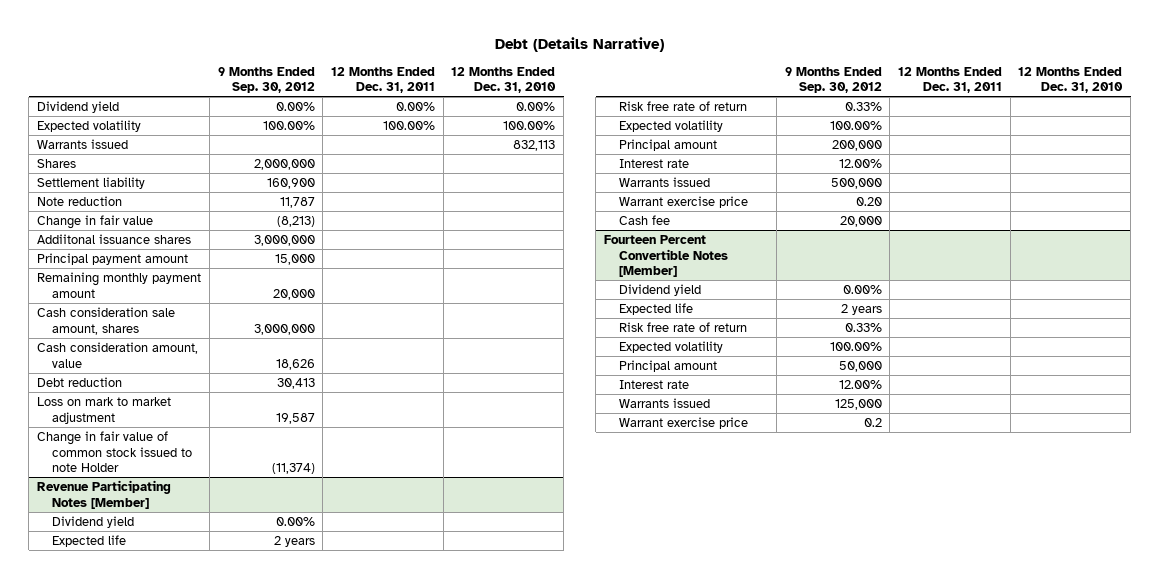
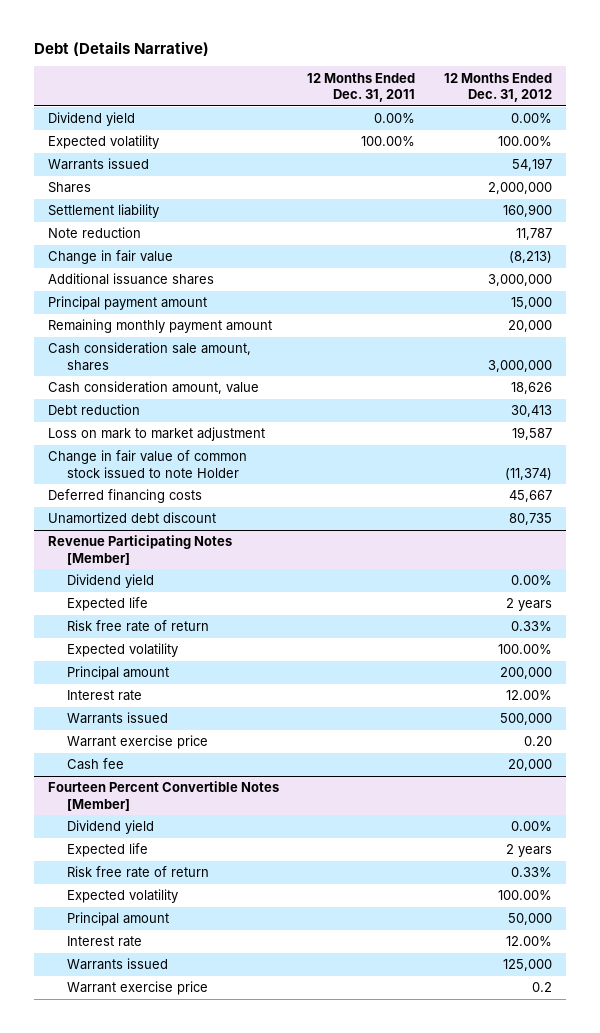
[217,66,315,94] 9 Months Ended Sep. 30, 2012 -> none
[451,66,557,94] 12 Months Ended Dec. 31, 2010 -> none
none -> [443,72,552,103] 12 Months Ended Dec. 31, 2012
[37,233,192,244] Addiitonal issuance shares -> [47,273,214,286] Additional issuance shares
none -> [47,489,202,504] Deferred financing costs
none -> [47,512,216,525] Unamortized debt discount

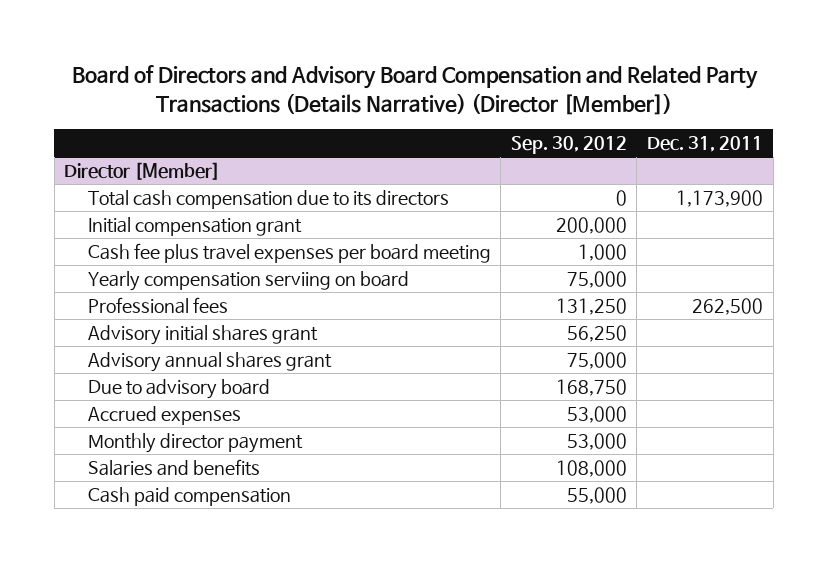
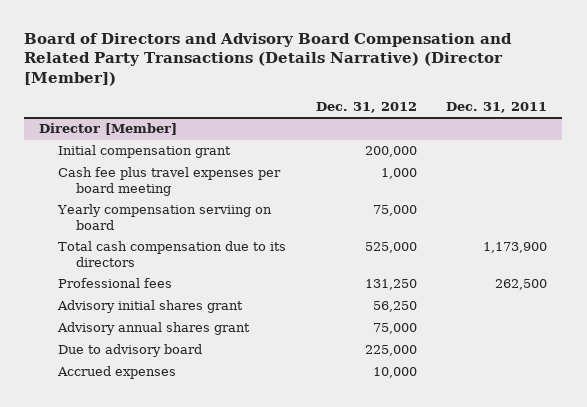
[510,136,627,155] Sep. 30, 2012 -> none
none -> [315,101,417,113] Dec. 31, 2012
[87,190,449,210] Total cash compensation due to its directors -> [57,241,286,267] Total cash compensation due to its directors
[87,433,303,454] Monthly director payment -> none
[87,459,260,477] Salaries and benefits -> none
[87,487,291,507] Cash paid compensation -> none

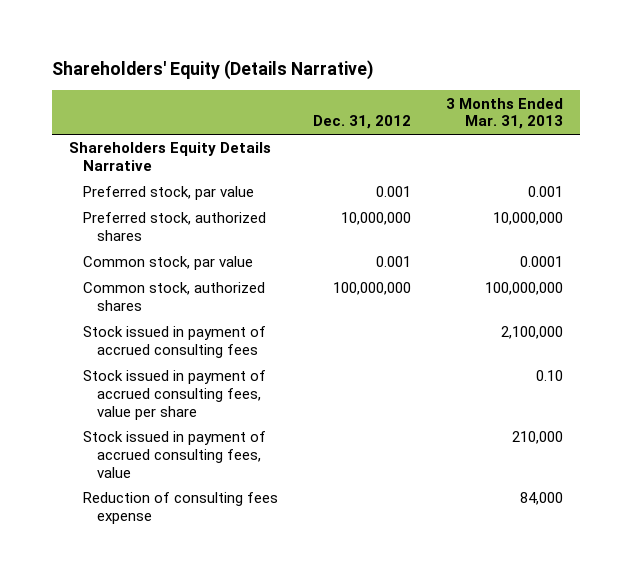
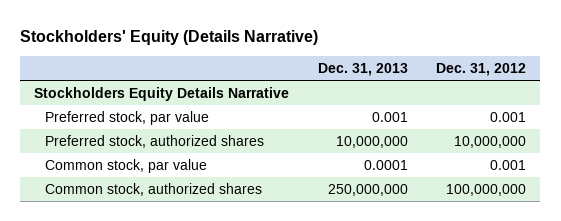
[51,60,373,81] Shareholders' Equity (Details Narrative) -> [20,30,319,46] Stockholders' Equity (Details Narrative)
[445,97,563,130] 3 Months Ended Mar. 31, 2013 -> none
none -> [317,63,408,77] Dec. 31, 2013
[68,142,271,172] Shareholders Equity Details Narrative -> [34,86,290,101] Stockholders Equity Details Narrative
[83,326,267,359] Stock issued in payment of accrued consulting fees -> none
[83,370,267,420] Stock issued in payment of accrued consulting fees, value per share -> none
[83,431,267,478] Stock issued in payment of accrued consulting fees, value -> none
[83,492,279,525] Reduction of consulting fees expense -> none

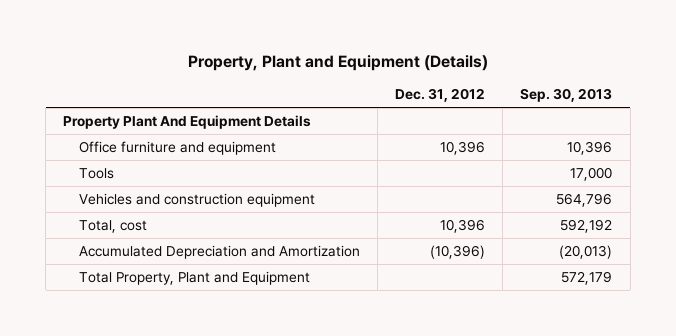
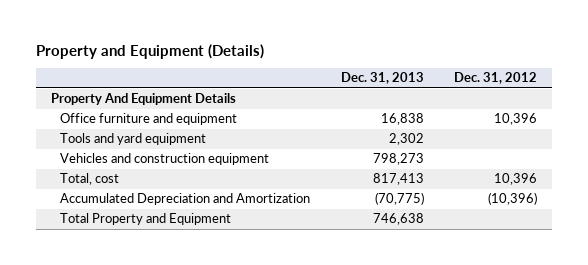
[187,55,488,72] Property, Plant and Equipment (Details) -> [36,43,265,59] Property and Equipment (Details)
[520,88,613,103] Sep. 30, 2013 -> none
none -> [340,72,424,85] Dec. 31, 2013
[63,115,312,130] Property Plant And Equipment Details -> [51,93,237,106] Property And Equipment Details
[79,168,115,180] Tools -> [60,133,207,146] Tools and yard equipment
[79,271,311,286] Total Property, Plant and Equipment -> [60,213,232,226] Total Property and Equipment

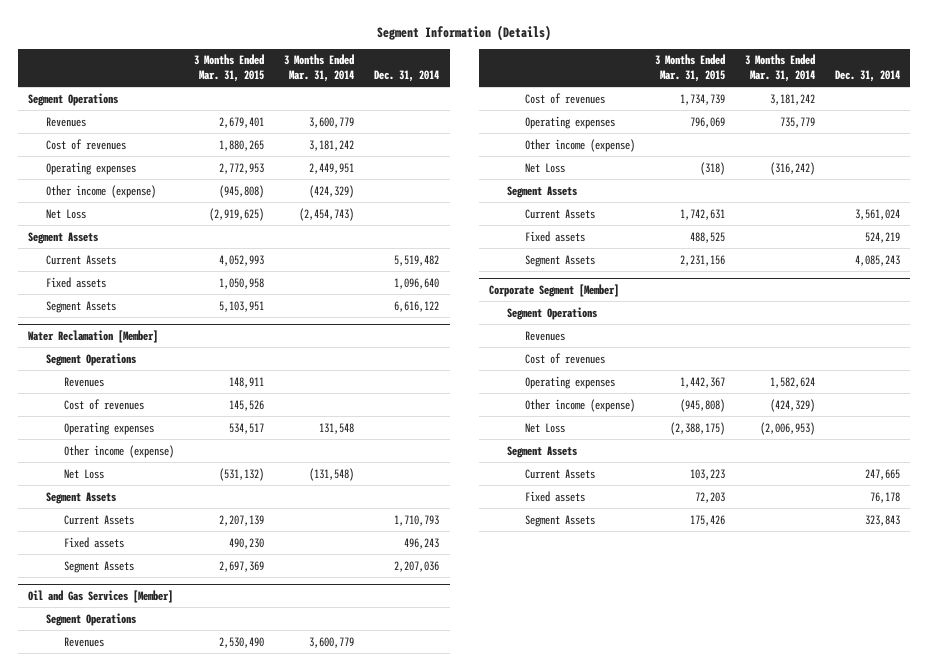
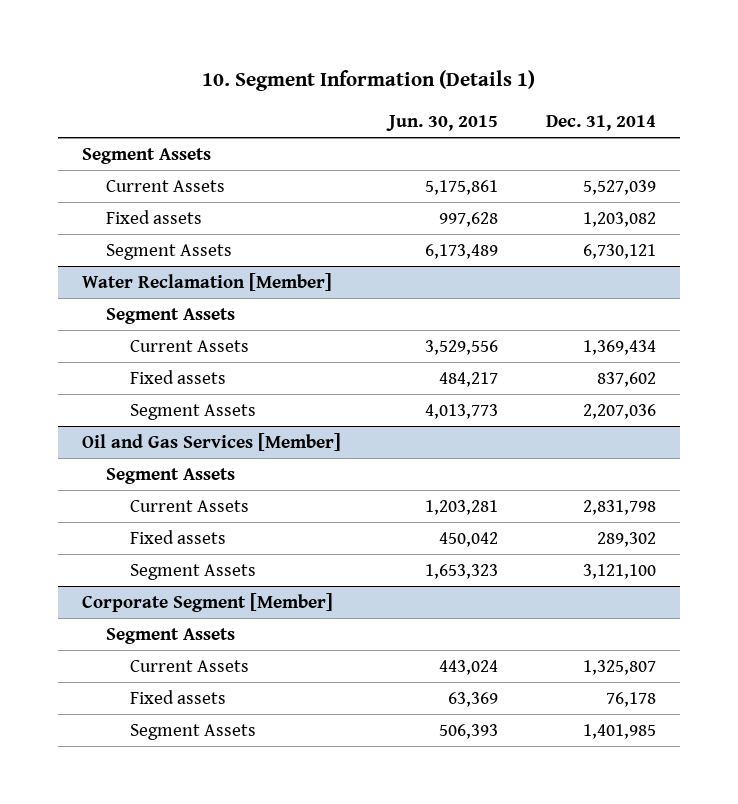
[377,24,552,41] Segment Information (Details) -> [202,70,536,92] 10. Segment Information (Details 1)
[194,54,265,82] 3 Months Ended Mar. 31, 2015 -> none
[284,54,355,82] 3 Months Ended Mar. 31, 2014 -> none
none -> [386,114,499,131] Jun. 30, 2015
[28,92,119,106] Segment Operations -> none
[46,116,87,127] Revenues -> none
[46,138,127,150] Cost of revenues -> none
[46,161,137,175] Operating expenses -> none
[46,184,157,198] Other income (expense) -> none
[46,208,87,219] Net Loss -> none
[394,254,440,266] 5,519,482 -> [583,179,657,195] 5,527,039
[394,277,440,289] 1,096,640 -> [583,211,657,227] 1,203,082
[394,300,440,312] 6,616,122 -> [583,243,657,259] 6,730,121
[46,352,137,366] Segment Operations -> none
[64,376,105,387] Revenues -> none
[64,398,145,410] Cost of revenues -> none
[64,421,155,435] Operating expenses -> none
[64,444,175,458] Other income (expense) -> none
[64,468,105,479] Net Loss -> none
[394,514,440,526] 1,710,793 -> [583,339,657,355] 1,369,434
[404,537,440,549] 496,243 -> [597,371,657,387] 837,602
[46,612,137,626] Segment Operations -> none
[64,636,105,647] Revenues -> none
[524,92,605,104] Cost of revenues -> none
[524,115,615,129] Operating expenses -> none
[524,138,635,152] Other income (expense) -> none
[524,162,565,173] Net Loss -> none
[855,208,901,220] 3,561,024 -> [583,499,657,515] 2,831,798
[865,231,901,243] 524,219 -> [597,531,657,547] 289,302
[855,254,901,266] 4,085,243 -> [583,563,657,579] 3,121,100
[506,306,597,320] Segment Operations -> none
[524,330,565,341] Revenues -> none
[524,352,605,364] Cost of revenues -> none
[524,375,615,389] Operating expenses -> none
[524,398,635,412] Other income (expense) -> none
[524,422,565,433] Net Loss -> none
[865,468,901,480] 247,665 -> [583,659,657,675] 1,325,807
[865,514,901,526] 323,843 -> [583,723,657,739] 1,401,985

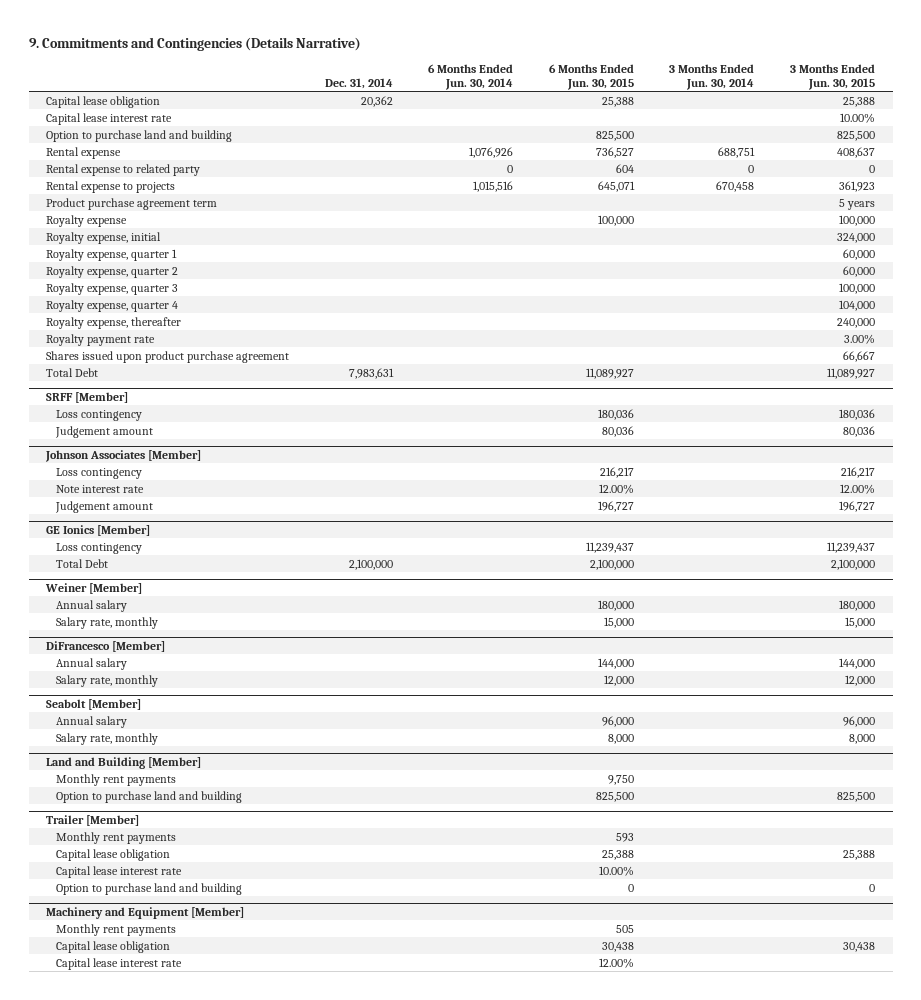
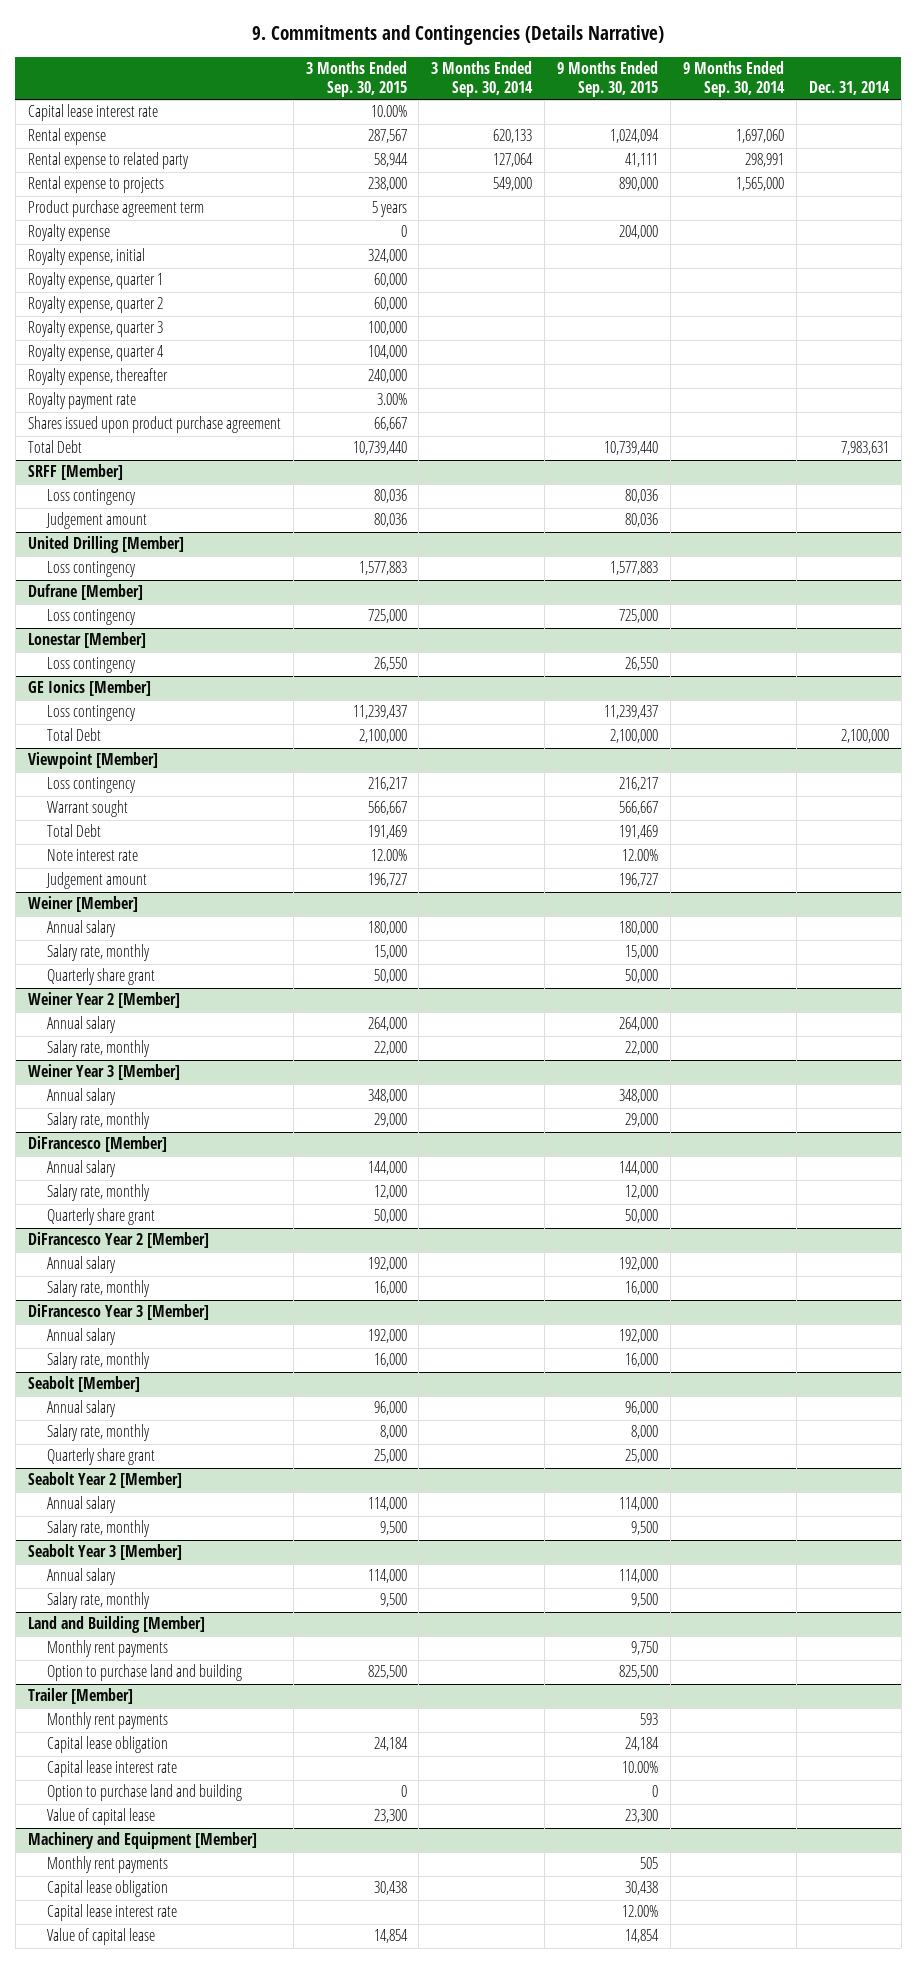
[428,63,514,90] 6 Months Ended Jun. 30, 2014 -> none
[548,63,634,90] 6 Months Ended Jun. 30, 2015 -> none
[669,63,755,90] 3 Months Ended Jun. 30, 2014 -> none
[789,63,875,90] 3 Months Ended Jun. 30, 2015 -> none
none -> [305,61,407,97] 3 Months Ended Sep. 30, 2015
none -> [431,61,534,97] 3 Months Ended Sep. 30, 2014
none -> [557,61,659,97] 9 Months Ended Sep. 30, 2015
none -> [682,61,785,97] 9 Months Ended Sep. 30, 2014
[46,95,161,108] Capital lease obligation -> none
[46,129,233,142] Option to purchase land and building -> none
[45,449,202,462] Johnson Associates [Member] -> none
[55,467,142,479] Loss contingency -> none
[55,484,144,493] Note interest rate -> none
[54,500,153,513] Judgement amount -> none
none -> [27,536,184,554] United Drilling [Member]
none -> [47,561,137,578] Loss contingency
none -> [27,584,143,601] Dufrane [Member]
none -> [47,609,137,626] Loss contingency
none -> [27,632,146,649] Lonestar [Member]
none -> [47,657,137,674] Loss contingency
none -> [27,752,158,770] Viewpoint [Member]
none -> [47,777,137,794] Loss contingency
none -> [47,800,129,818] Warrant sought
none -> [47,824,102,838] Total Debt
none -> [47,849,139,862] Note interest rate
none -> [46,872,148,890] Judgement amount
none -> [47,968,156,986] Quarterly share grant
none -> [27,992,180,1009] Weiner Year 2 [Member]
none -> [47,1016,117,1034] Annual salary
none -> [47,1040,151,1058] Salary rate, monthly
none -> [27,1064,180,1081] Weiner Year 3 [Member]
none -> [47,1088,117,1106] Annual salary
none -> [47,1112,151,1130] Salary rate, monthly
none -> [47,1208,156,1226] Quarterly share grant
none -> [27,1232,209,1249] DiFrancesco Year 2 [Member]
none -> [47,1256,117,1274] Annual salary
none -> [47,1280,151,1298] Salary rate, monthly
none -> [27,1304,209,1321] DiFrancesco Year 3 [Member]
none -> [47,1328,117,1346] Annual salary
none -> [47,1352,151,1370] Salary rate, monthly
none -> [47,1448,156,1466] Quarterly share grant
none -> [27,1472,182,1489] Seabolt Year 2 [Member]
none -> [47,1496,117,1514] Annual salary
none -> [47,1520,151,1538] Salary rate, monthly
none -> [27,1544,182,1561] Seabolt Year 3 [Member]
none -> [47,1568,117,1586] Annual salary
none -> [47,1592,151,1610] Salary rate, monthly
none -> [47,1808,156,1826] Value of capital lease
none -> [47,1928,156,1946] Value of capital lease

